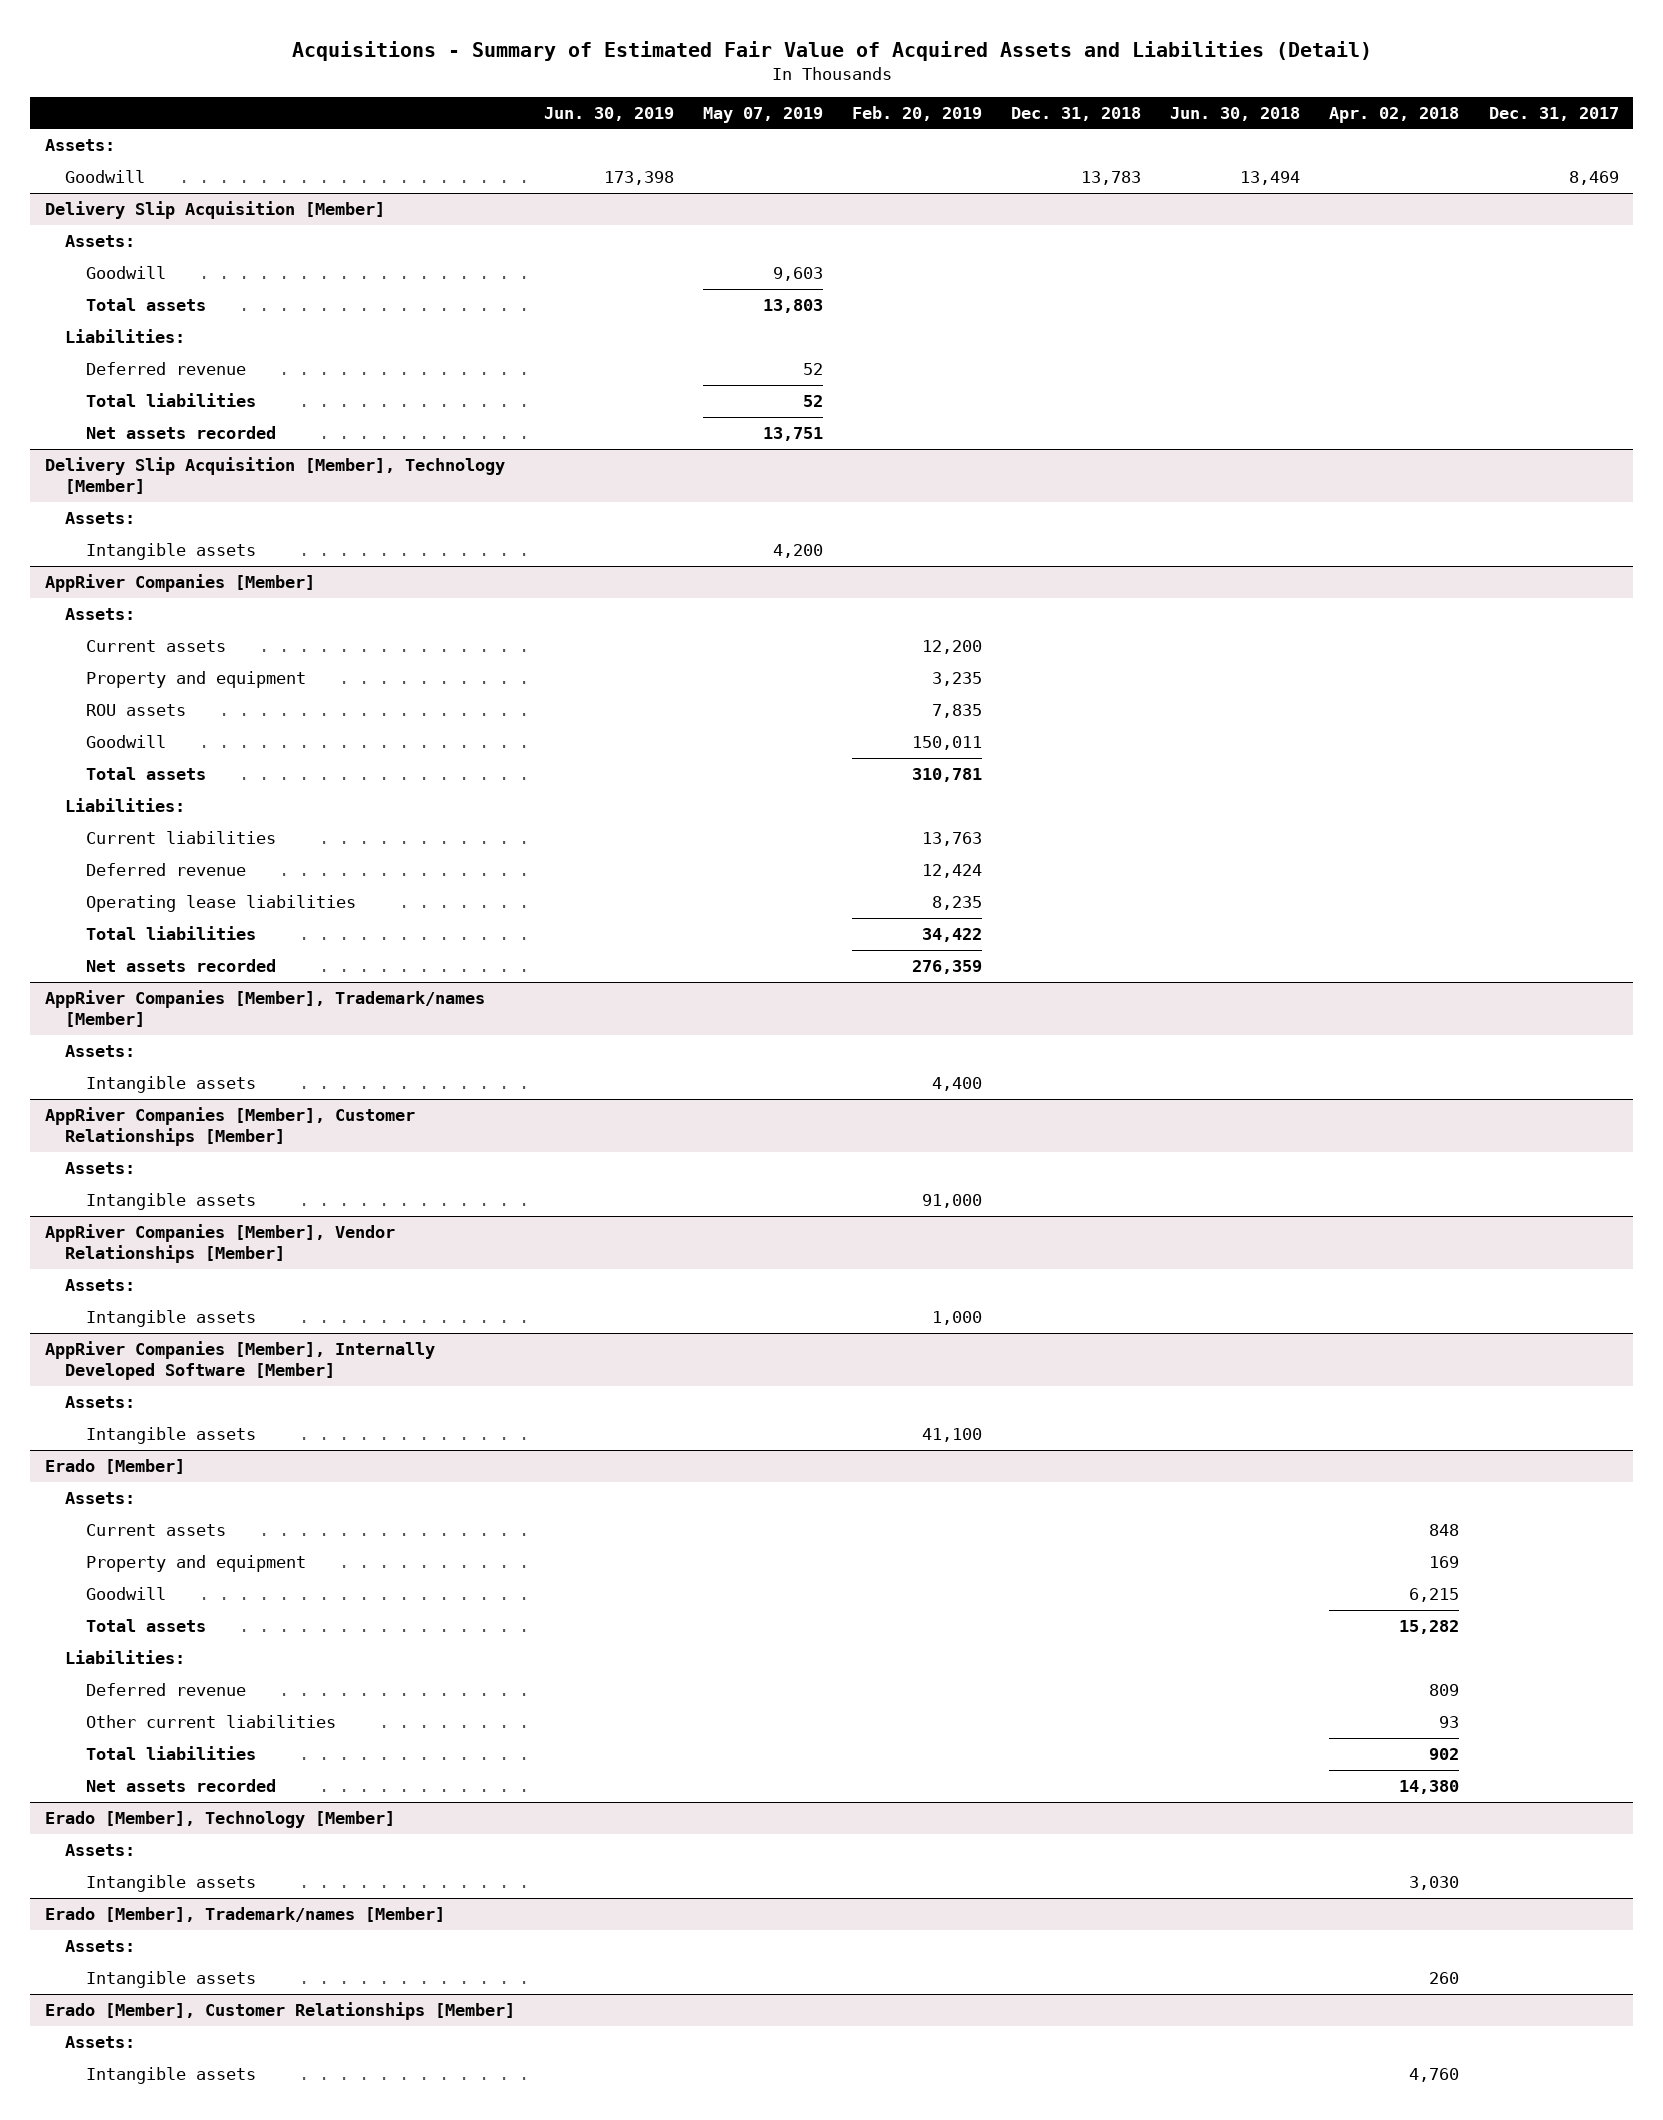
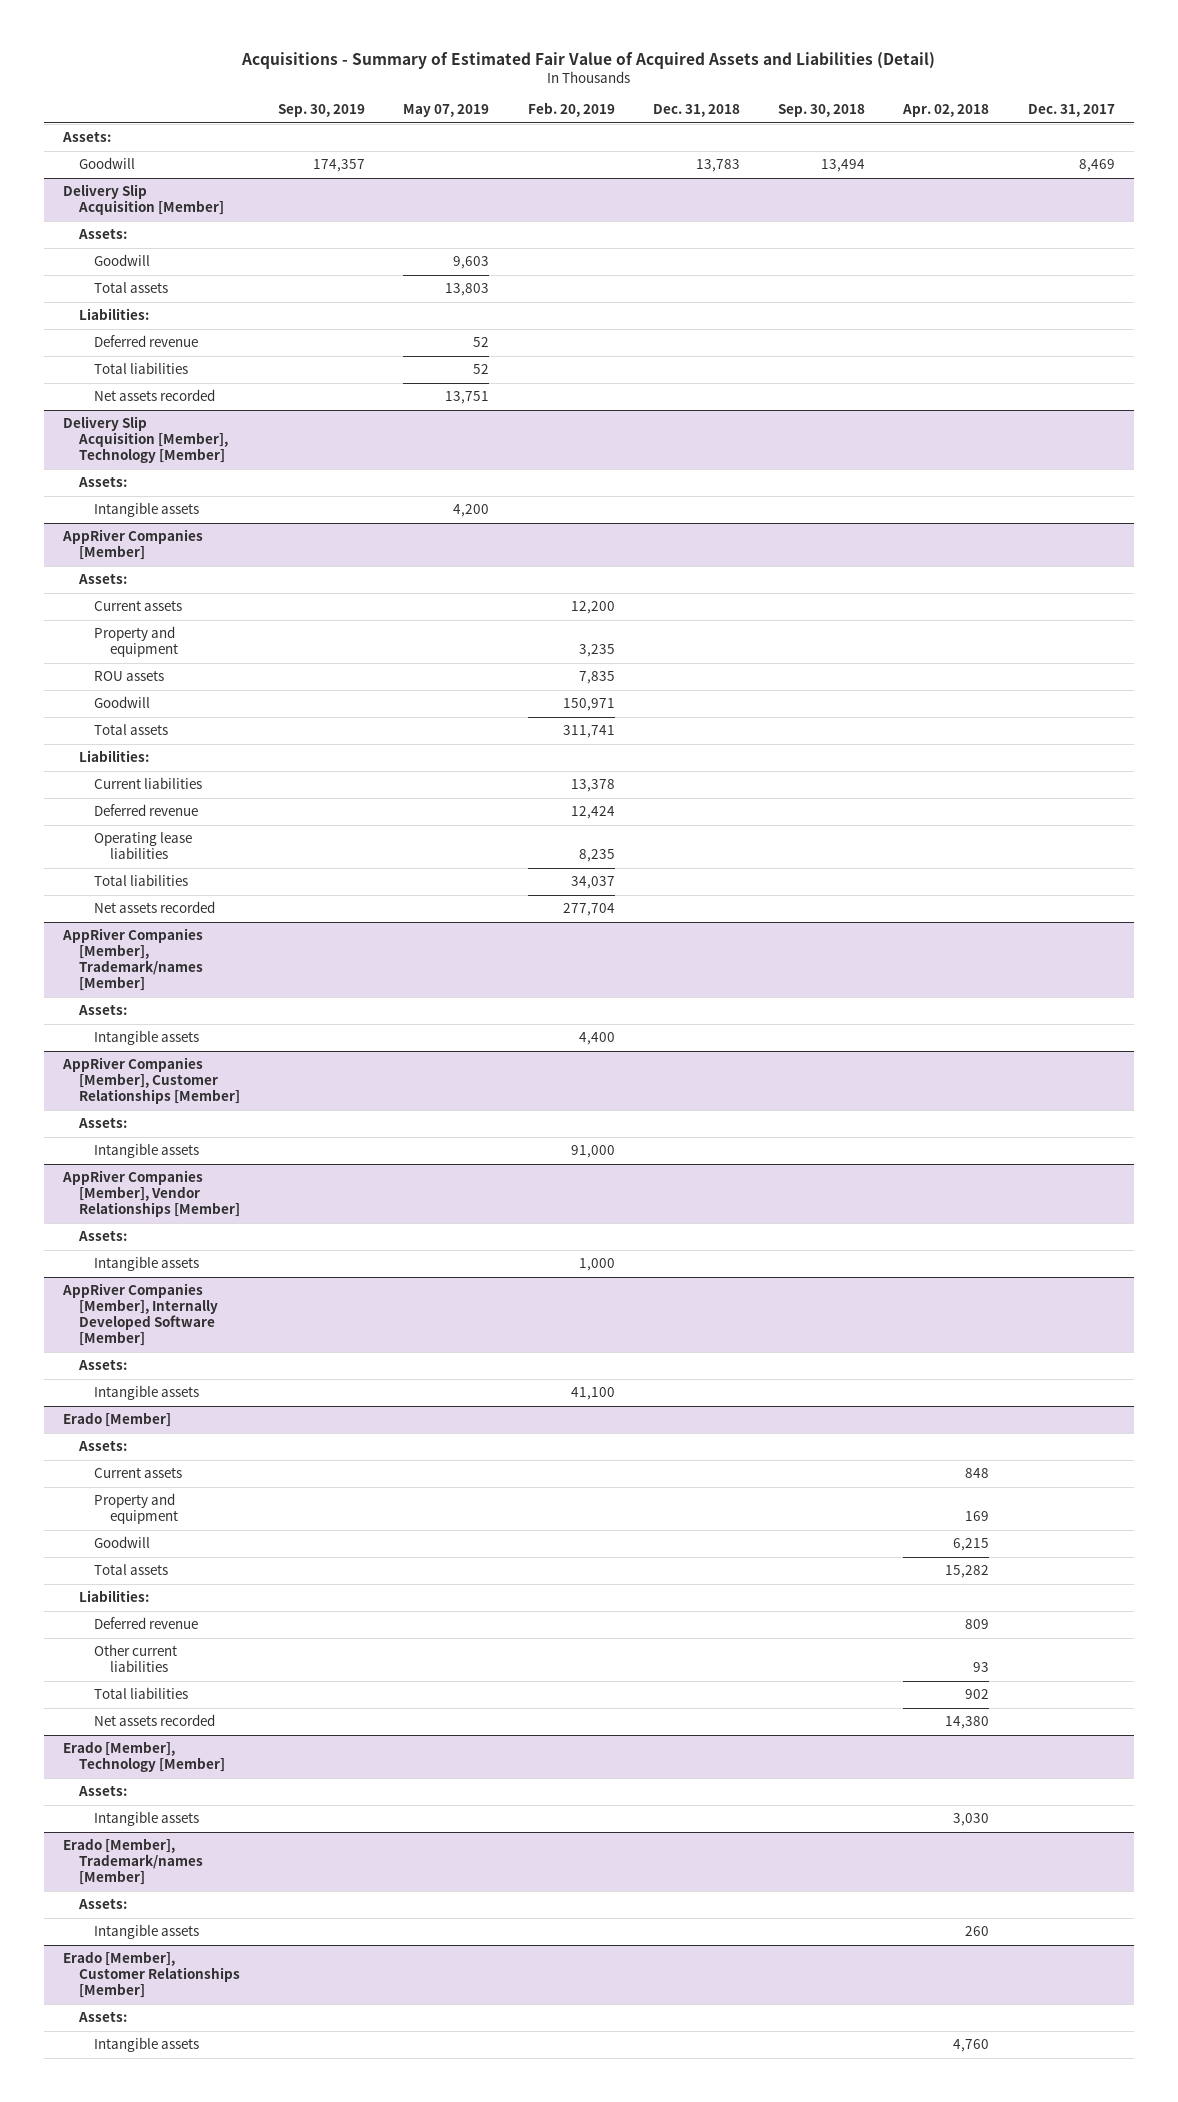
[543,106,674,121] Jun. 30, 2019 -> none
[1170,106,1301,121] Jun. 30, 2018 -> none
none -> [278,104,366,118] Sep. 30, 2019
none -> [778,104,866,118] Sep. 30, 2018
[912,736,983,751] 150,011 -> [562,698,615,712] 150,971
[912,768,983,783] 310,781 -> [562,725,615,739] 311,741
[922,832,983,847] 13,763 -> [570,779,615,793] 13,378
[922,928,983,943] 34,422 -> [570,876,615,890] 34,037
[912,960,983,975] 276,359 -> [562,903,615,917] 277,704

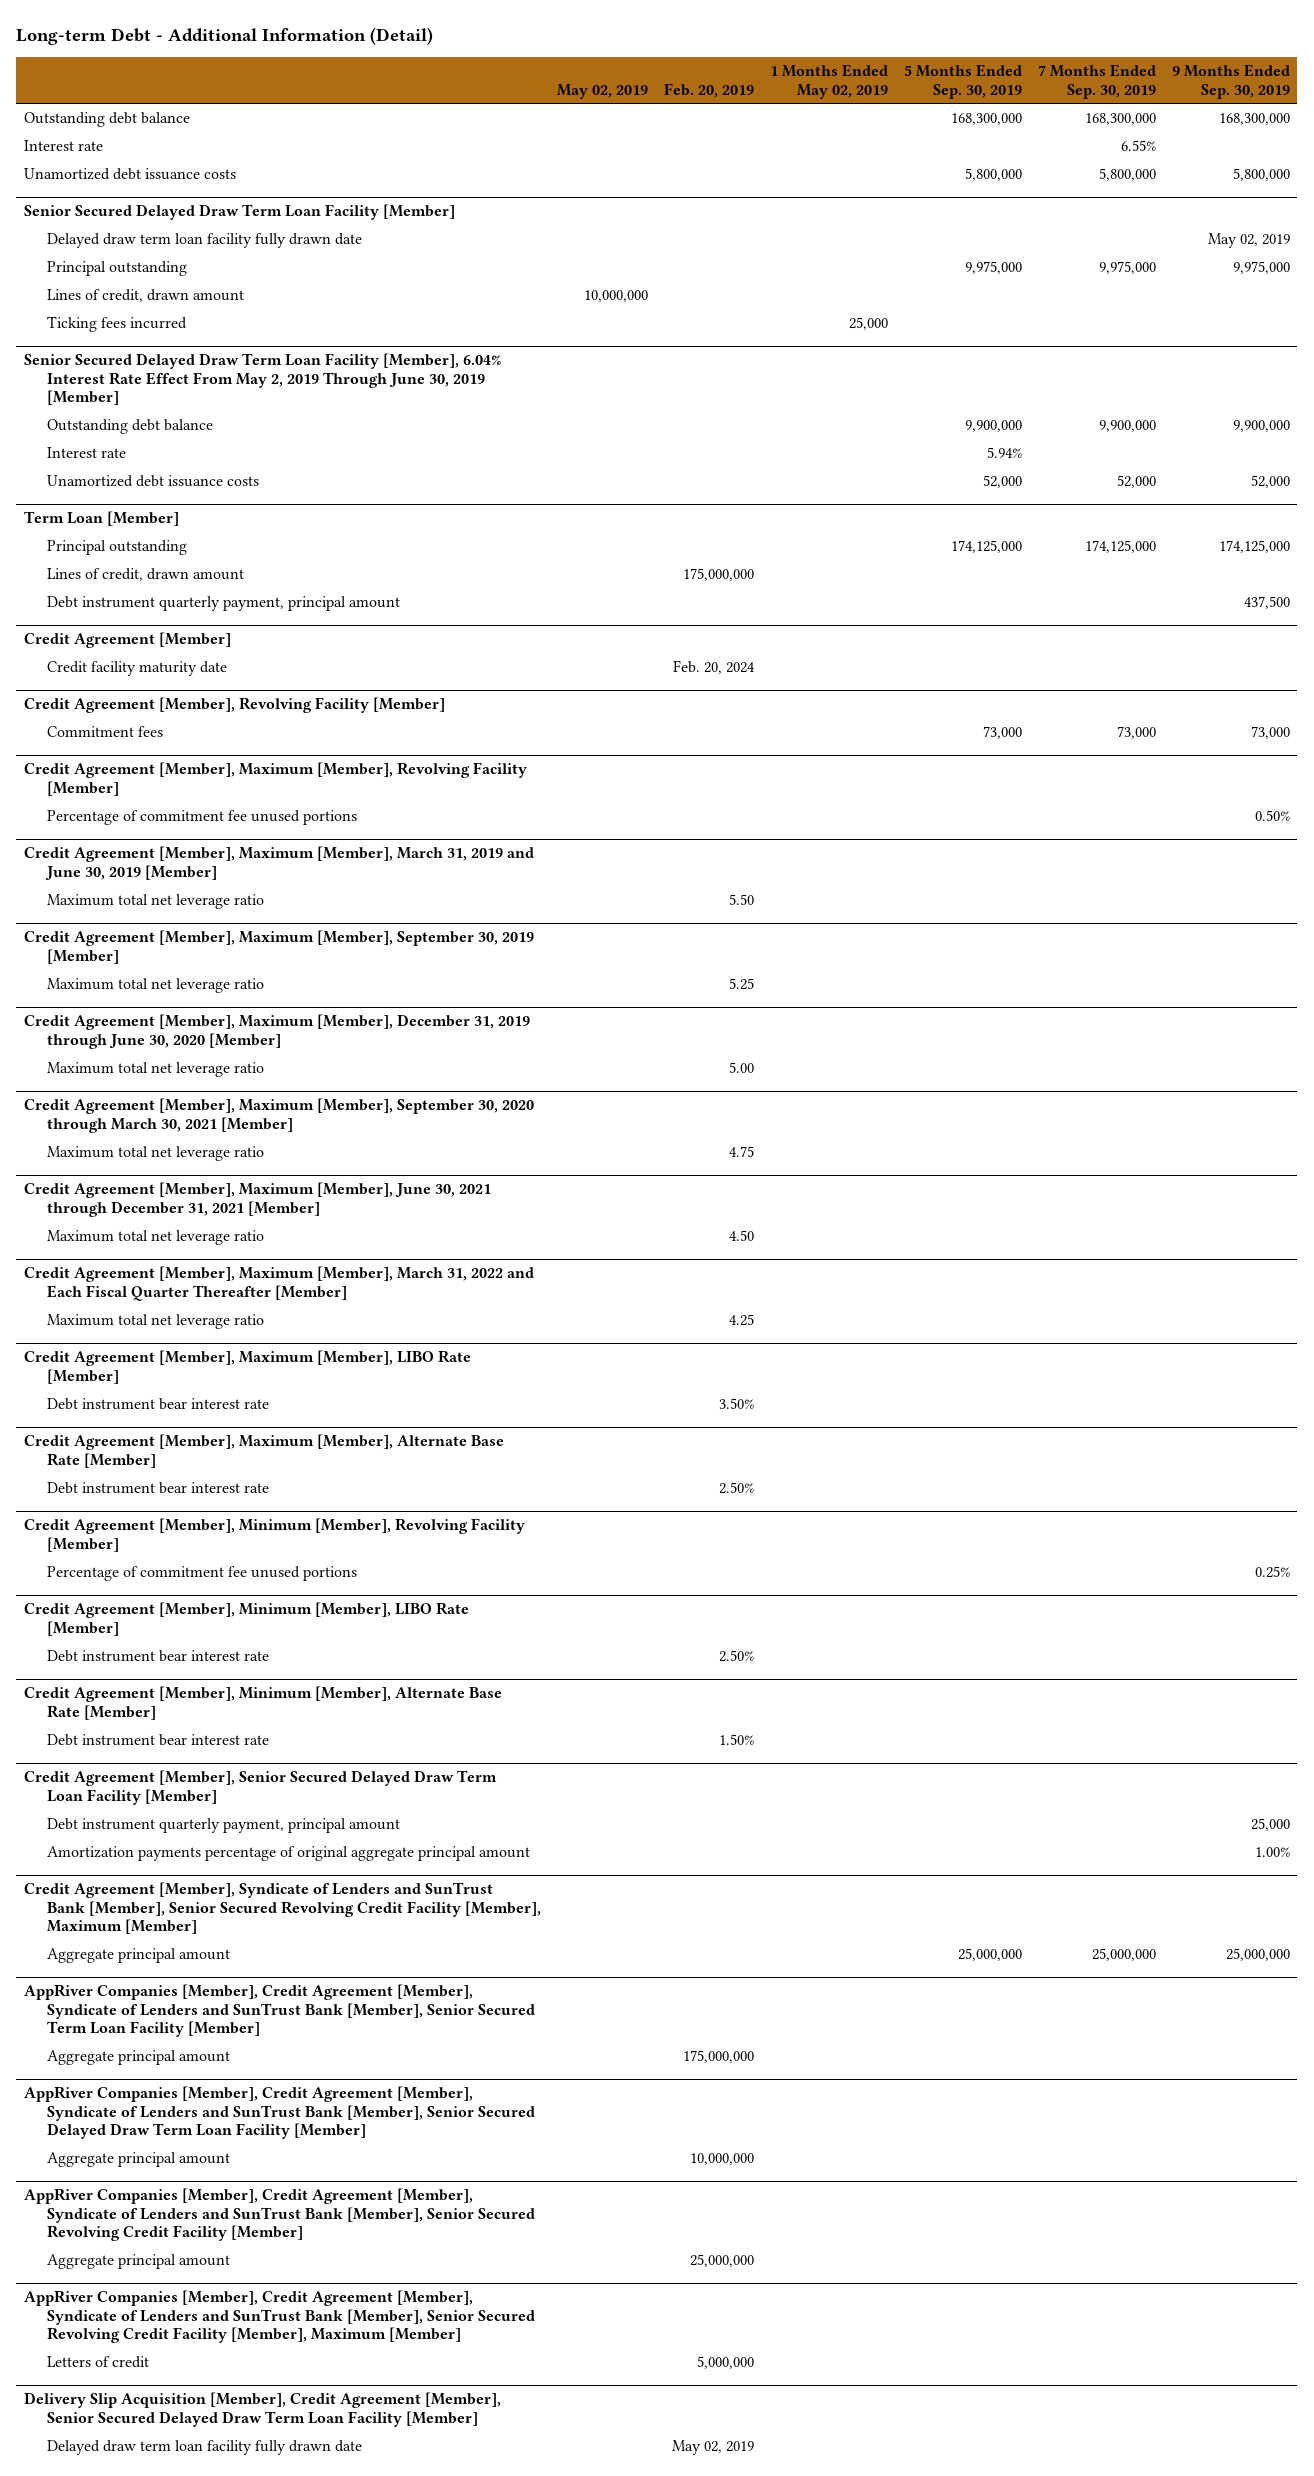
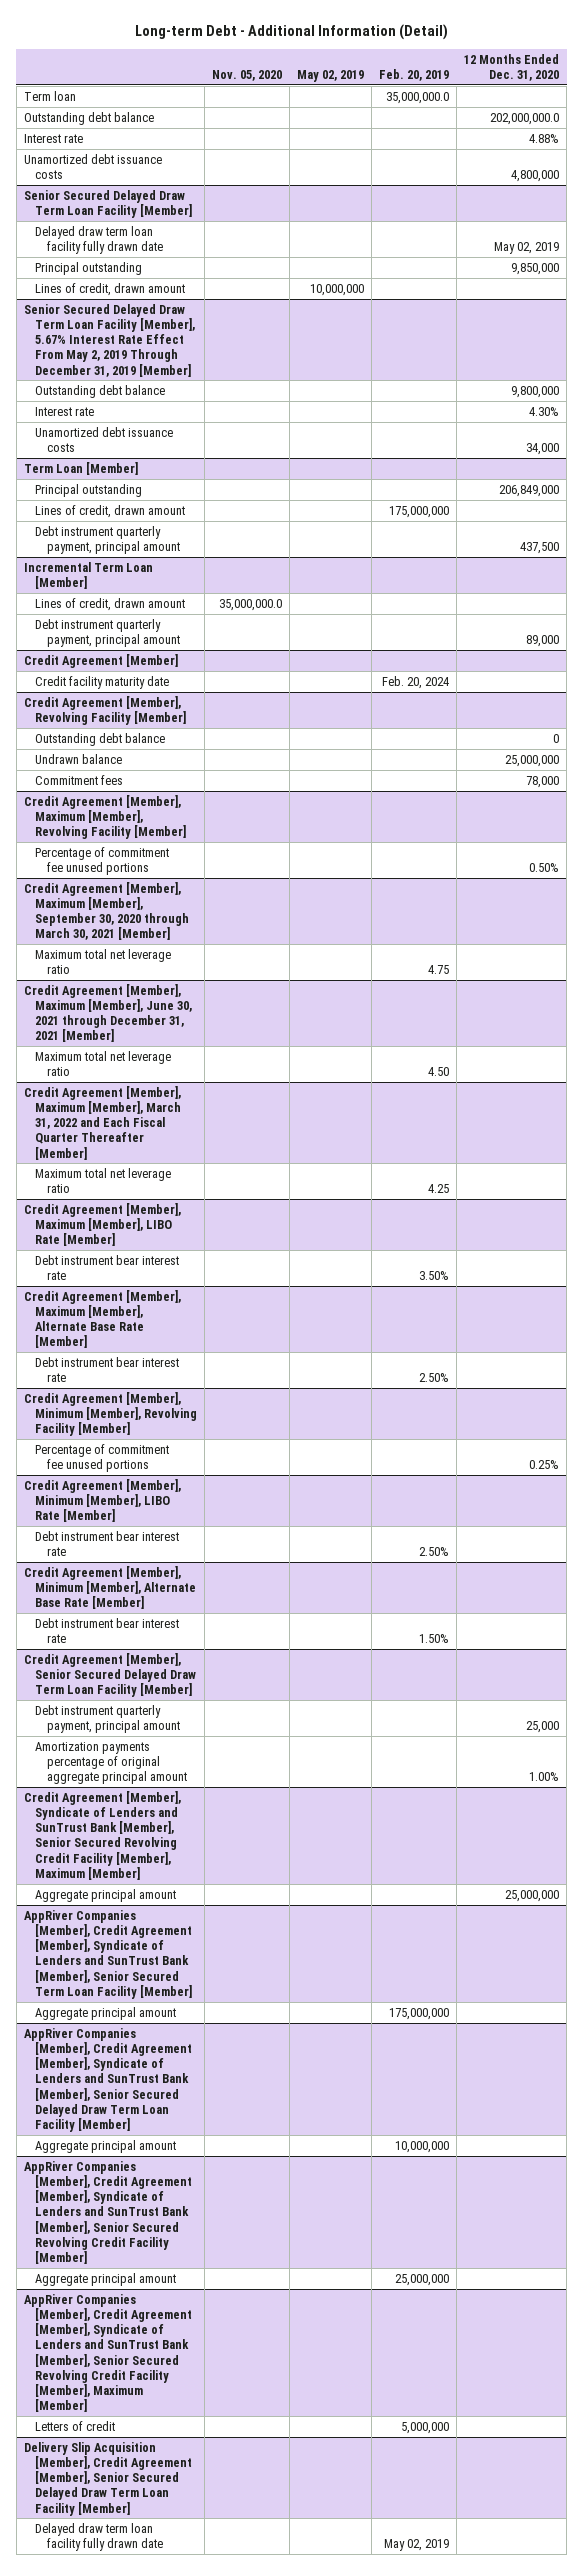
[769,64,888,99] 1 Months Ended May 02, 2019 -> none
[903,64,1022,99] 5 Months Ended Sep. 30, 2019 -> none
[1037,64,1156,99] 7 Months Ended Sep. 30, 2019 -> none
[1171,64,1290,99] 9 Months Ended Sep. 30, 2019 -> none
none -> [212,69,283,81] Nov. 05, 2020
none -> [464,53,560,81] 12 Months Ended Dec. 31, 2020
none -> [23,90,76,101] Term loan
[46,316,187,333] Ticking fees incurred -> none
[24,353,502,406] Senior Secured Delayed Draw Term Loan Facility [Member], 6.04% Interest Rate Effect From May 2, 2019 Through June 30, 2019 [Member] -> [23,303,196,377] Senior Secured Delayed Draw Term Loan Facility [Member], 5.67% Interest Rate Effect From May 2, 2019 Through December 31, 2019 [Member]
none -> [23,561,153,590] Incremental Term Loan [Member]
none -> [35,597,186,611] Lines of credit, drawn amount
none -> [35,618,180,648] Debt instrument quarterly payment, principal amount
none -> [35,732,166,746] Outstanding debt balance
none -> [35,753,123,764] Undrawn balance
[24,846,535,880] Credit Agreement [Member], Maximum [Member], March 31, 2019 and June 30, 2019 [Member] -> none
[46,894,264,910] Maximum total net leverage ratio -> none
[24,930,535,964] Credit Agreement [Member], Maximum [Member], September 30, 2019 [Member] -> none
[46,978,264,994] Maximum total net leverage ratio -> none
[24,1014,531,1049] Credit Agreement [Member], Maximum [Member], December 31, 2019 through June 30, 2020 [Member] -> none
[46,1062,264,1078] Maximum total net leverage ratio -> none

